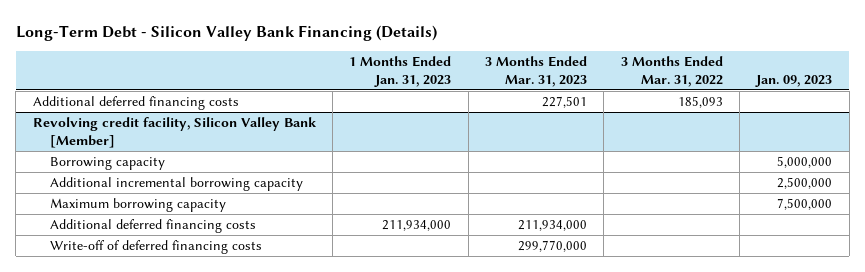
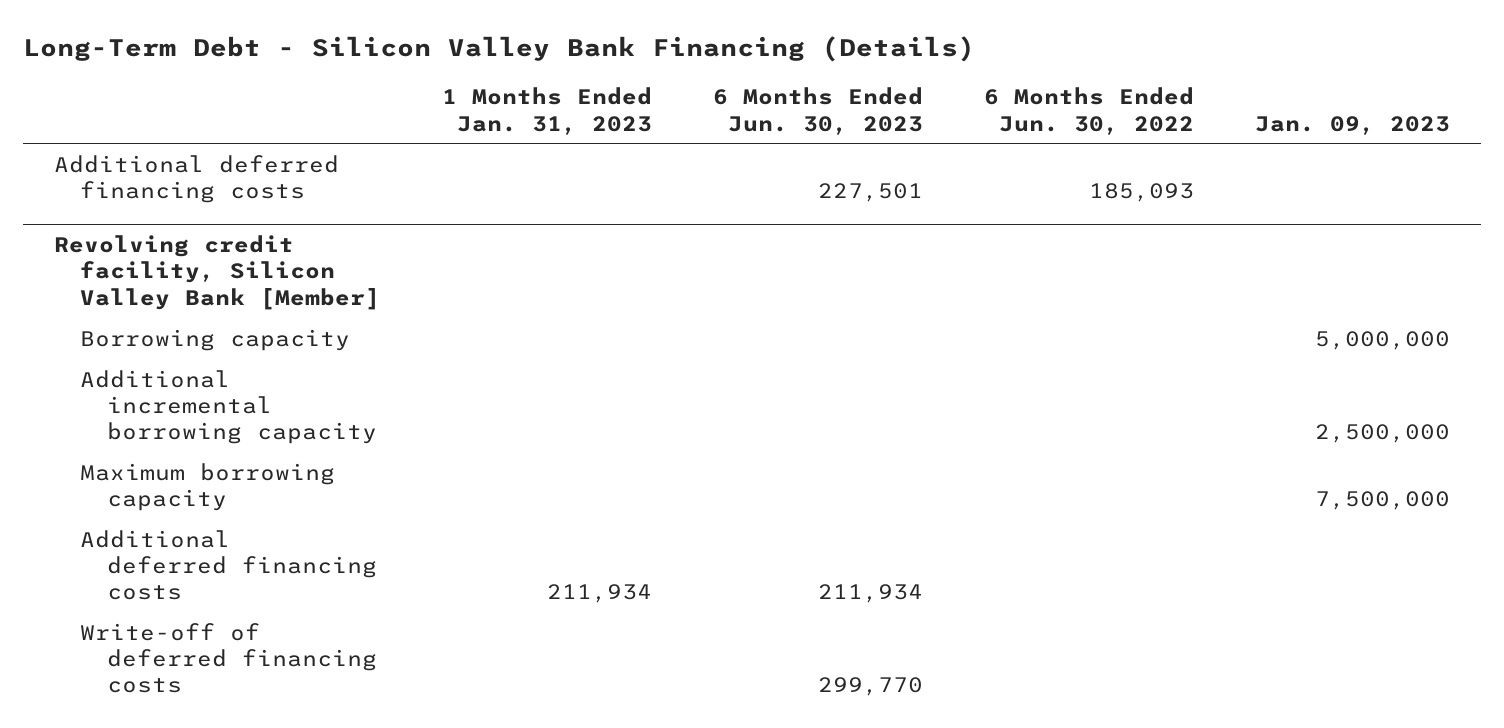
[485,56,588,87] 3 Months Ended Mar. 31, 2023 -> none
[620,56,723,87] 3 Months Ended Mar. 31, 2022 -> none
none -> [712,87,923,135] 6 Months Ended Jun. 30, 2023
none -> [984,87,1195,135] 6 Months Ended Jun. 30, 2022
[382,220,452,232] 211,934,000 -> [546,584,652,604] 211,934

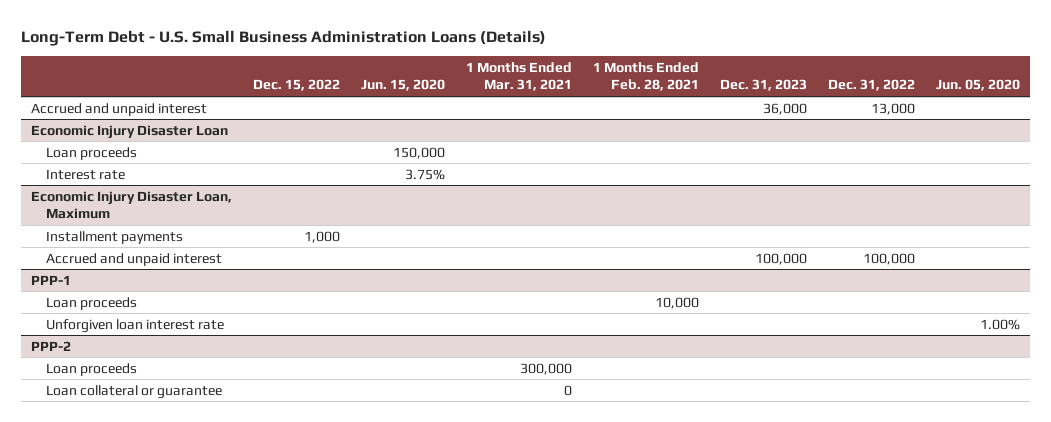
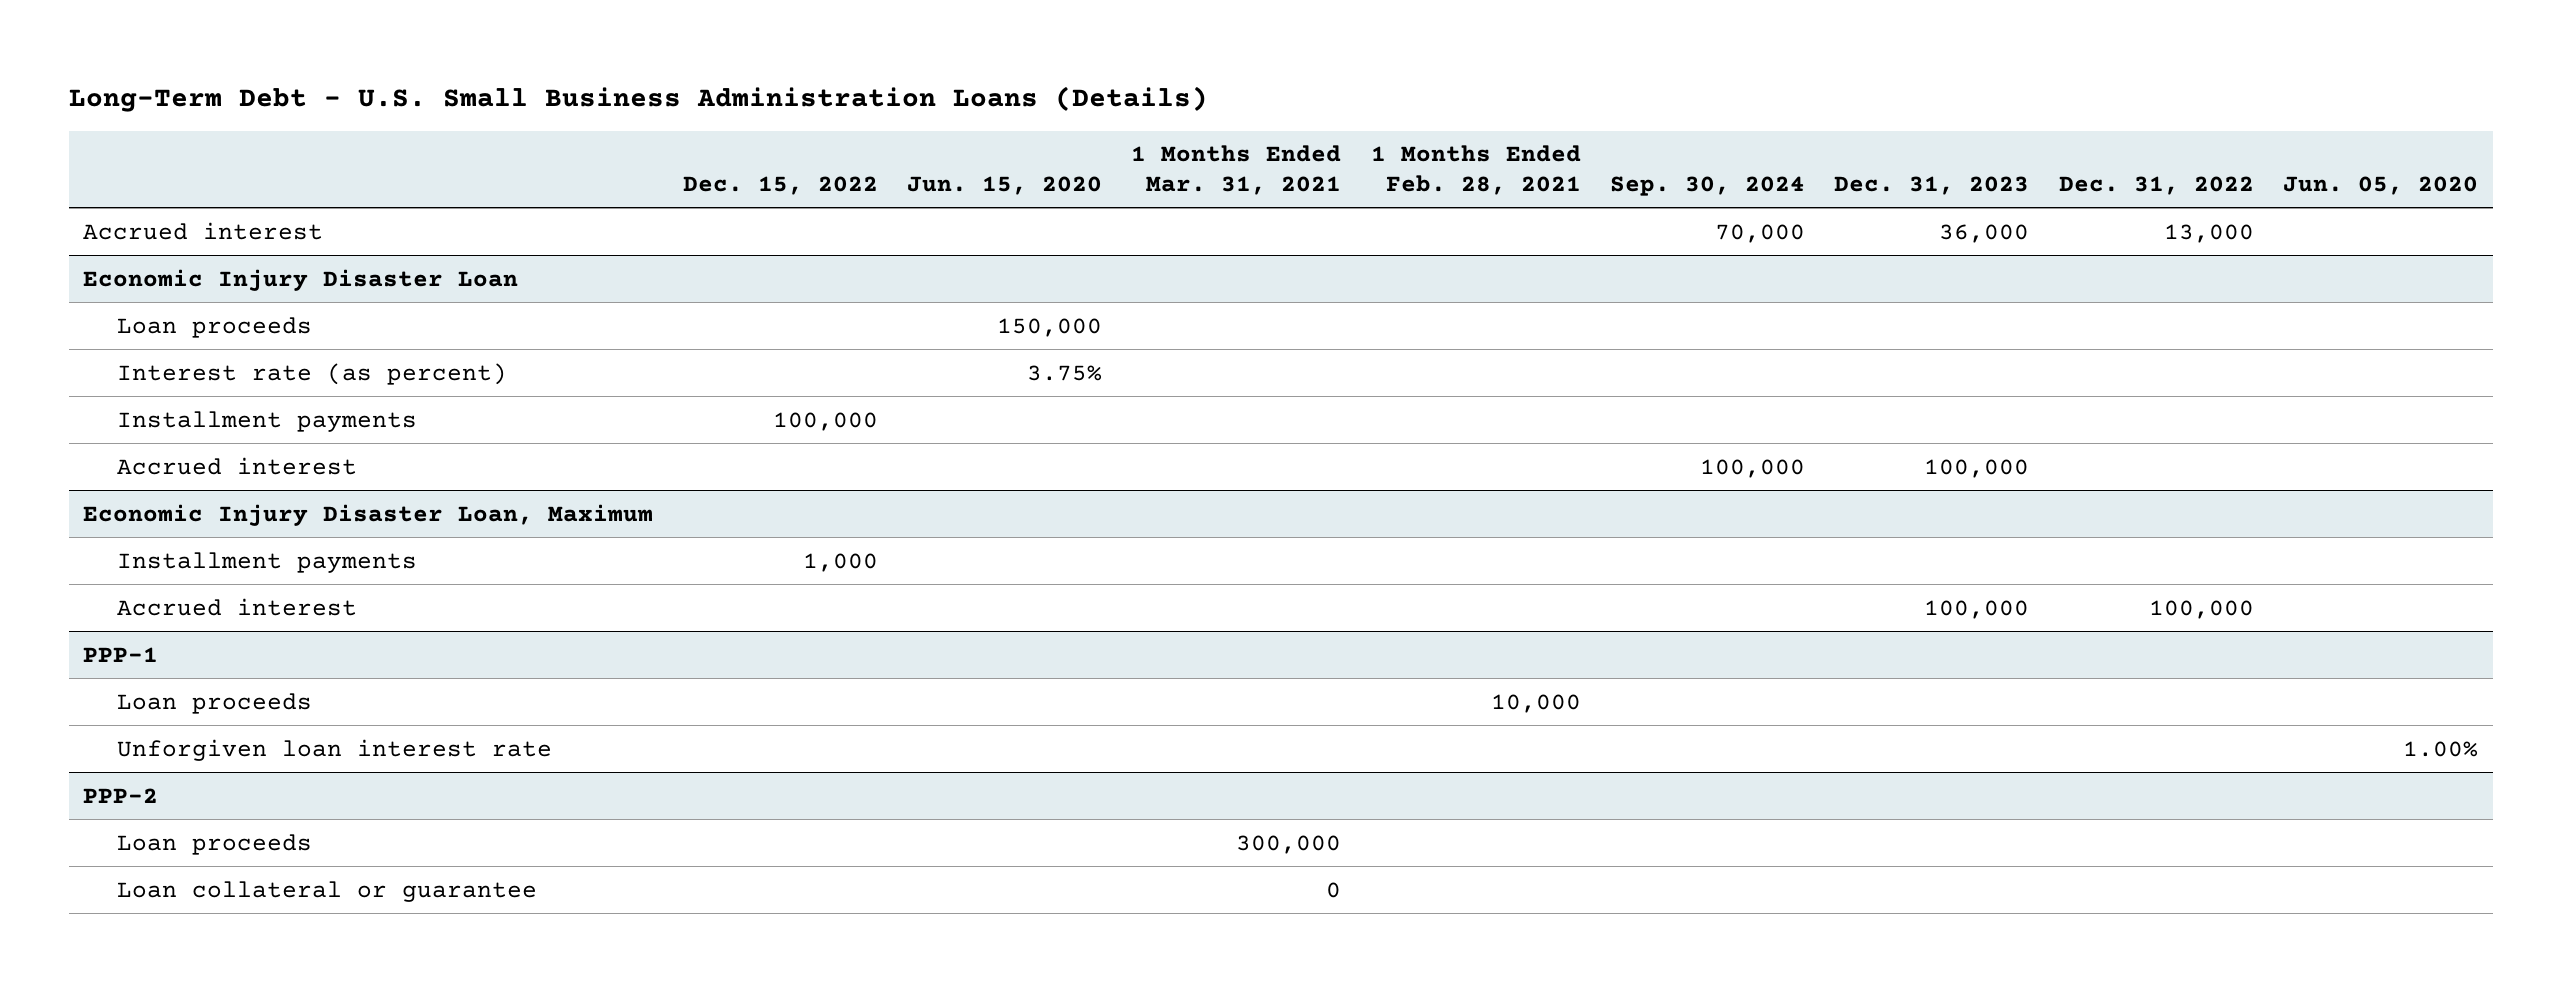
none -> [1609,175,1805,196] Sep. 30, 2024
[30,102,207,116] Accrued and unpaid interest -> [83,221,324,240] Accrued interest
[46,168,126,180] Interest rate -> [117,362,508,385] Interest rate (as percent)
none -> [117,410,418,432] Installment payments
none -> [117,456,358,475] Accrued interest
[46,252,223,266] Accrued and unpaid interest -> [117,597,358,616] Accrued interest

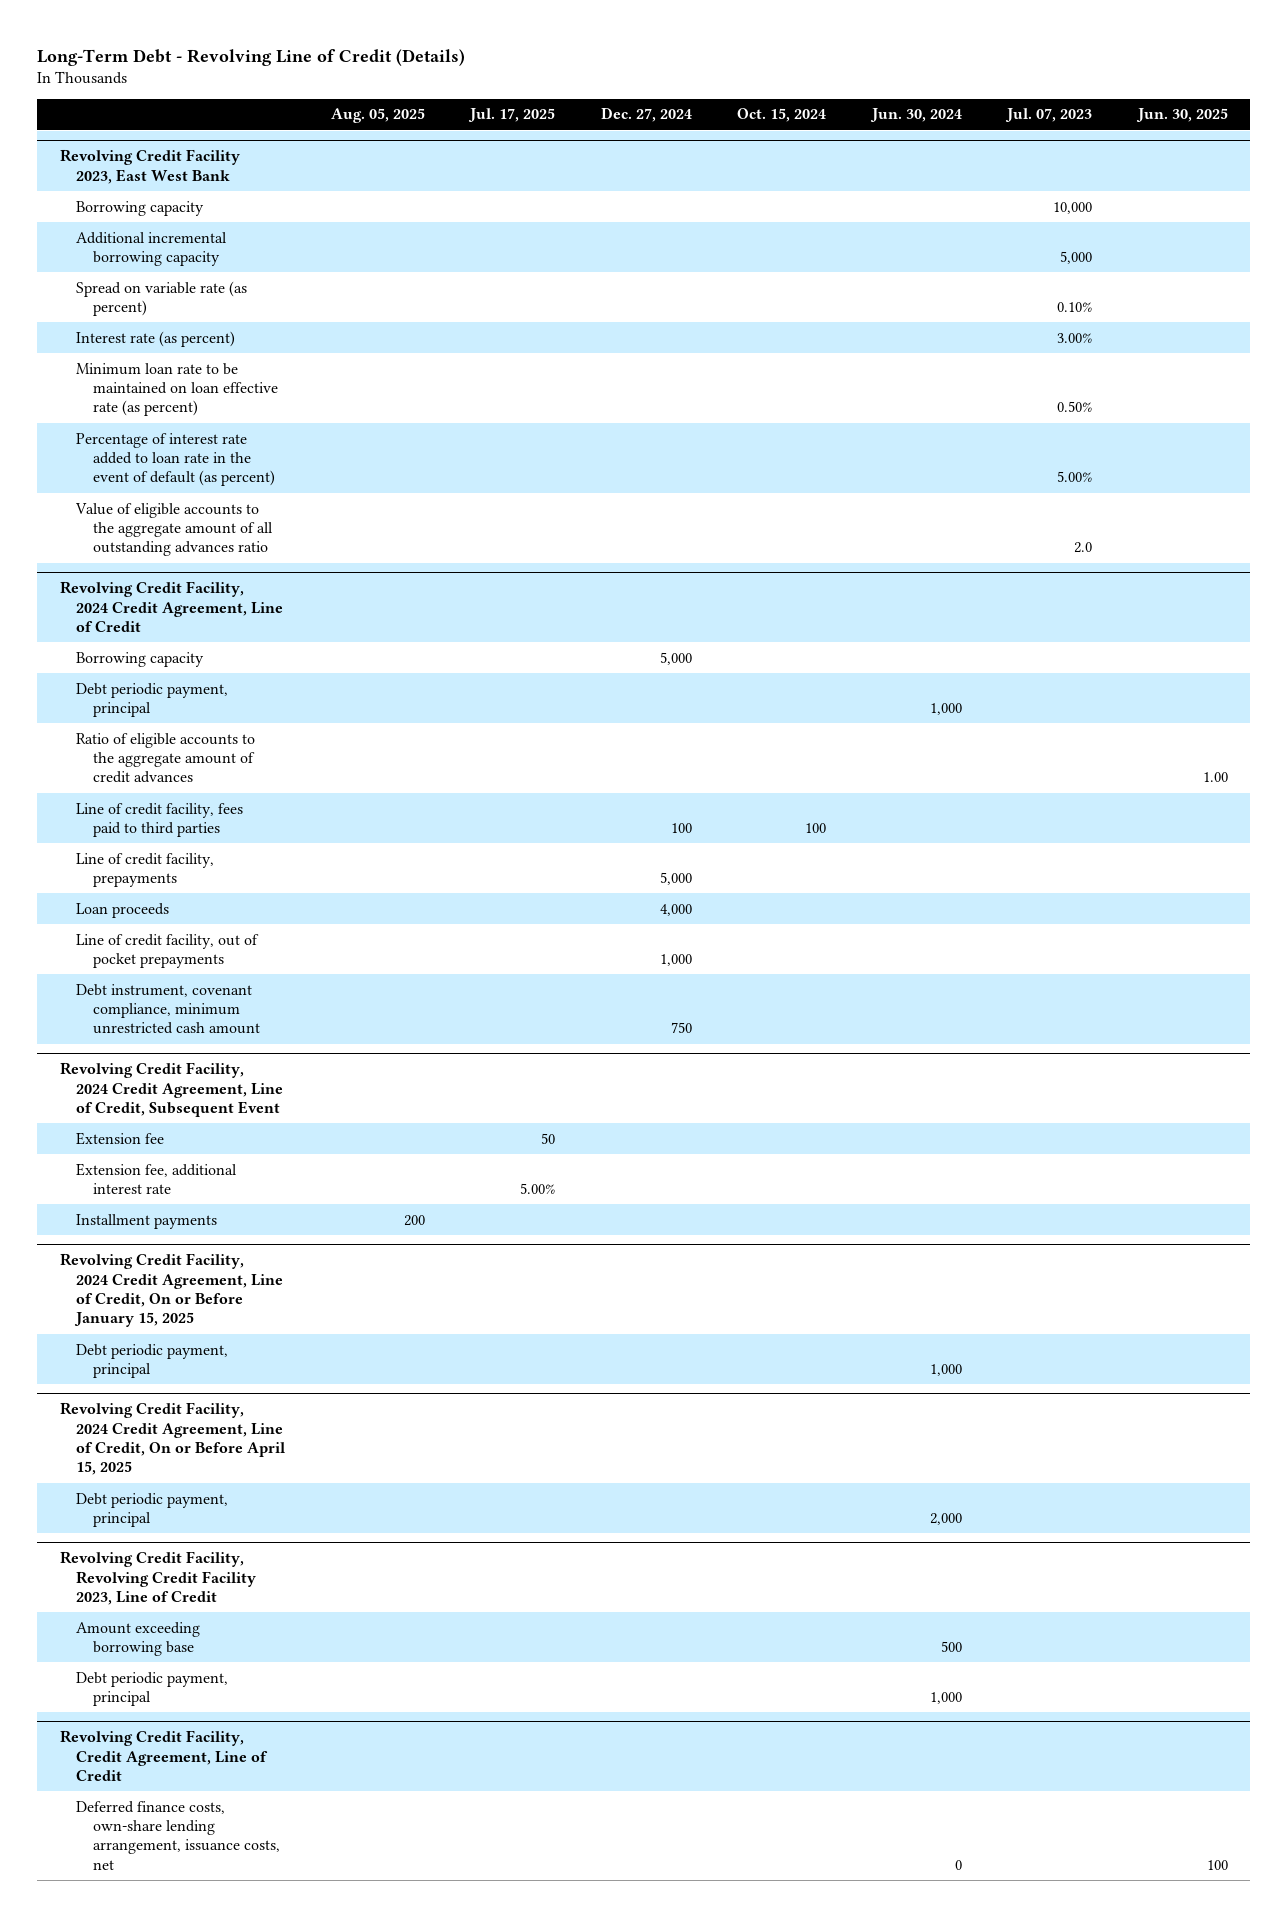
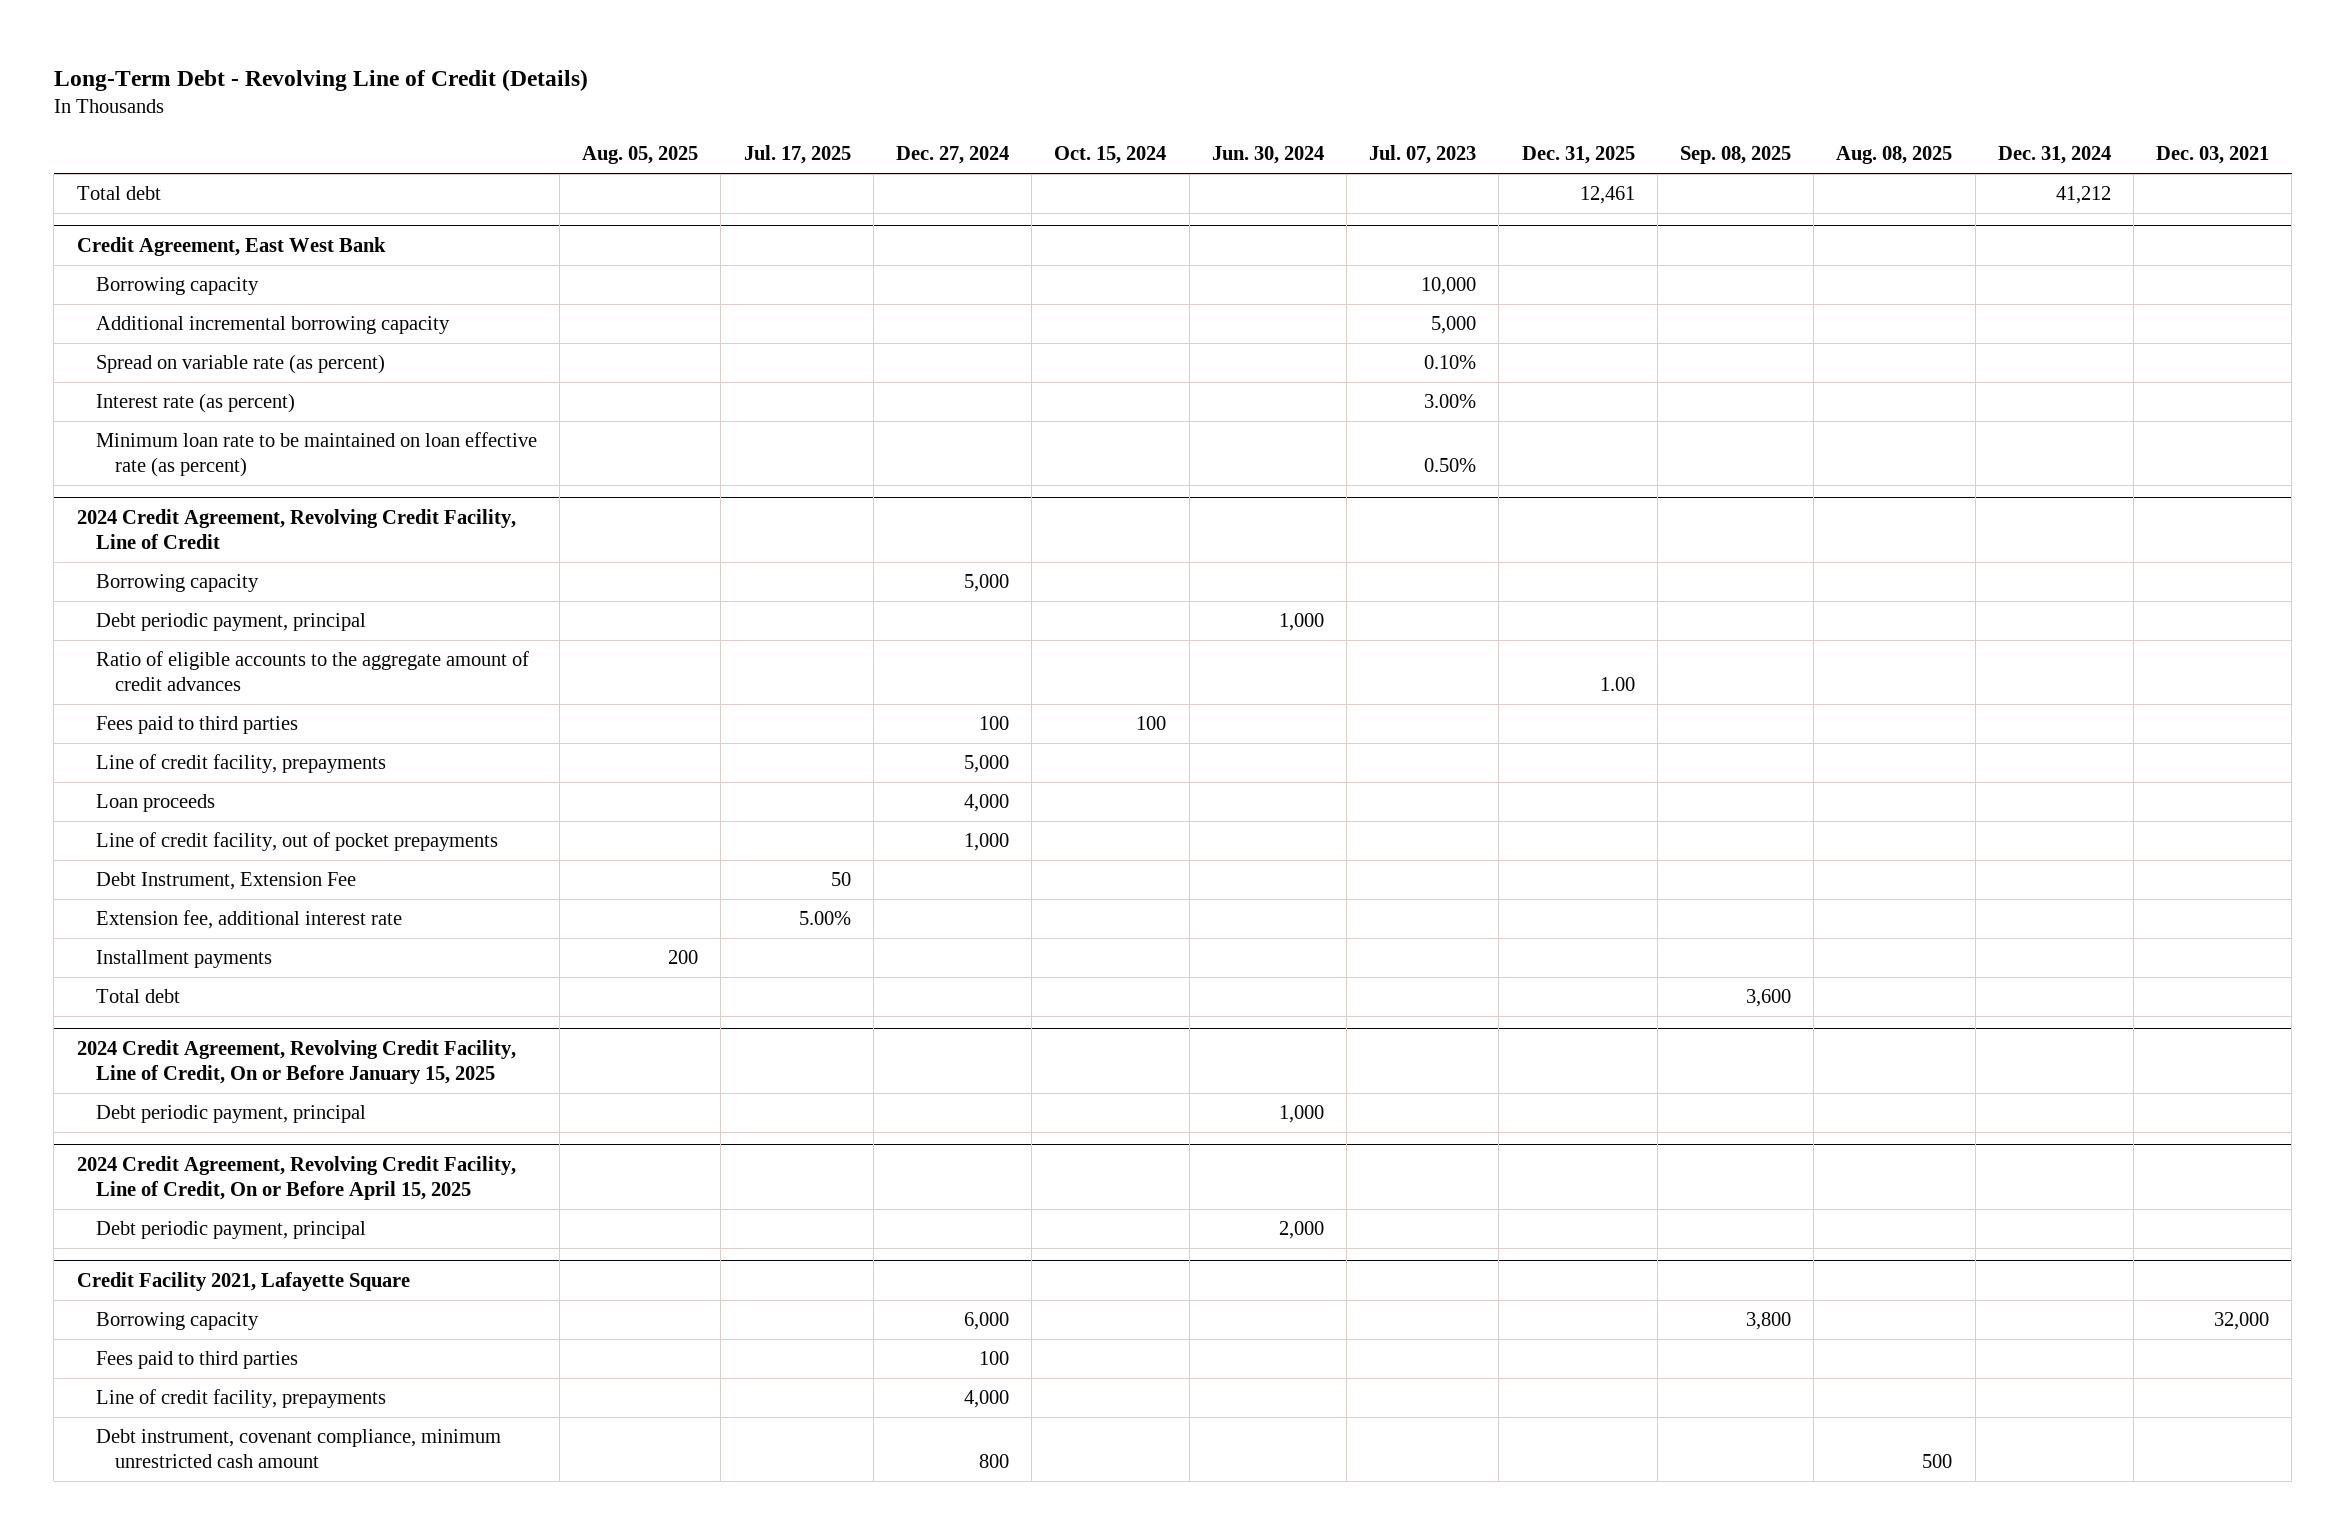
[1135,108,1228,123] Jun. 30, 2025 -> none
none -> [1521,145,1635,164] Dec. 31, 2025
none -> [1679,145,1791,164] Sep. 08, 2025
none -> [1836,145,1953,164] Aug. 08, 2025
none -> [1997,145,2111,164] Dec. 31, 2024
none -> [2156,145,2270,164] Dec. 03, 2021
none -> [76,186,161,201] Total debt
[59,149,240,184] Revolving Credit Facility 2023, East West Bank -> [76,236,386,256] Credit Agreement, East West Bank
[76,432,275,487] Percentage of interest rate added to loan rate in the event of default (as percent) -> none
[75,502,273,557] Value of eligible accounts to the aggregate amount of all outstanding advances ratio -> none
[59,581,284,633] Revolving Credit Facility, 2024 Credit Agreement, Line of Credit -> [76,508,516,549] 2024 Credit Agreement, Revolving Credit Facility, Line of Credit
[76,802,244,837] Line of credit facility, fees paid to third parties -> [95,716,298,735] Fees paid to third parties
[76,983,260,1035] Debt instrument, covenant compliance, minimum unrestricted cash amount -> none
[59,1062,284,1118] Revolving Credit Facility, 2024 Credit Agreement, Line of Credit, Subsequent Event -> none
[76,1131,165,1145] Extension fee -> none
[76,1162,238,1194] Extension fee, additional interest rate -> none
[76,1213,218,1229] Installment payments -> none
none -> [95,872,356,891] Debt Instrument, Extension Fee
none -> [95,910,402,930] Extension fee, additional interest rate
none -> [95,950,272,969] Installment payments
none -> [95,989,180,1004] Total debt
[59,1253,284,1328] Revolving Credit Facility, 2024 Credit Agreement, Line of Credit, On or Before January 15, 2025 -> [76,1039,516,1084] 2024 Credit Agreement, Revolving Credit Facility, Line of Credit, On or Before January 15, 2025
[59,1402,286,1476] Revolving Credit Facility, 2024 Credit Agreement, Line of Credit, On or Before April 15, 2025 -> [76,1155,516,1200] 2024 Credit Agreement, Revolving Credit Facility, Line of Credit, On or Before April 15, 2025
[59,1551,257,1606] Revolving Credit Facility, Revolving Credit Facility 2023, Line of Credit -> none
[76,1621,201,1656] Amount exceeding borrowing base -> none
[76,1671,229,1706] Debt periodic payment, principal -> none
[59,1730,269,1782] Revolving Credit Facility, Credit Agreement, Line of Credit -> none
[76,1800,280,1870] Deferred finance costs, own-share lending arrangement, issuance costs, net -> none
none -> [76,1271,410,1291] Credit Facility 2021, Lafayette Square
none -> [95,1312,259,1331] Borrowing capacity
none -> [95,1351,298,1370] Fees paid to third parties
none -> [95,1389,386,1409] Line of credit facility, prepayments
none -> [95,1429,501,1469] Debt instrument, covenant compliance, minimum unrestricted cash amount

